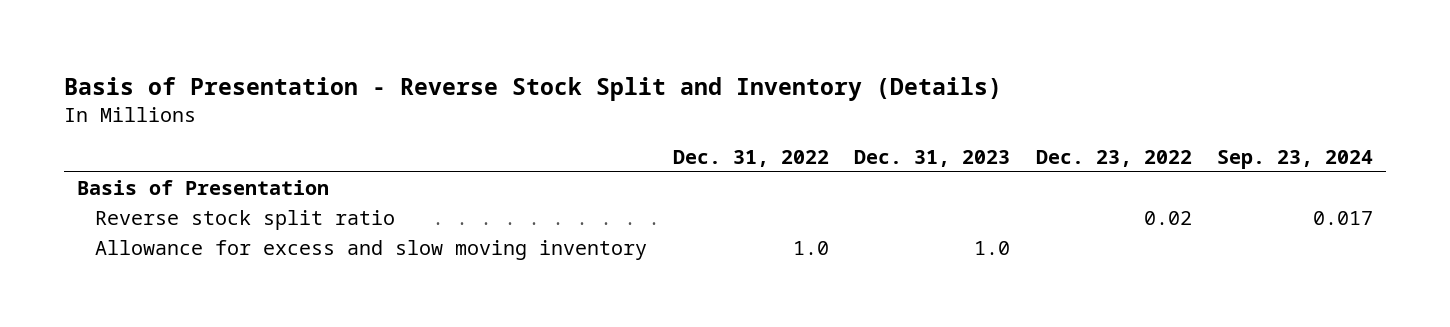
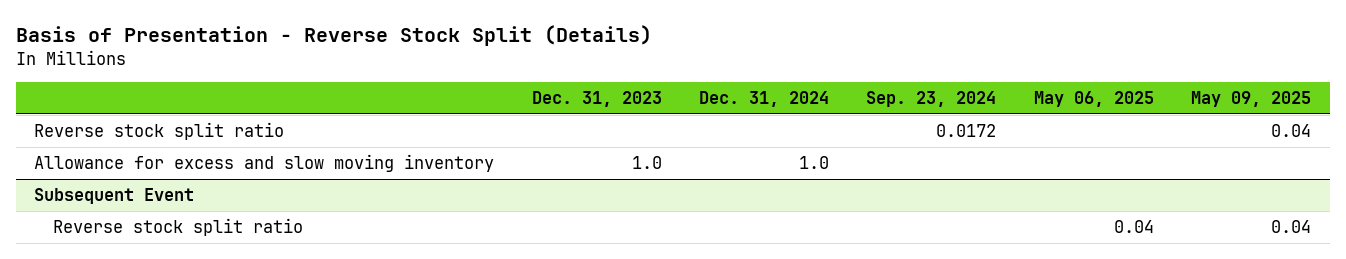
[63,77,1002,102] Basis of Presentation - Reverse Stock Split and Inventory (Details) -> [15,25,652,47] Basis of Presentation - Reverse Stock Split (Details)
[672,150,829,168] Dec. 31, 2022 -> none
[1035,150,1192,168] Dec. 23, 2022 -> none
none -> [699,91,830,108] Dec. 31, 2024
none -> [1033,91,1154,108] May 06, 2025
none -> [1191,91,1312,108] May 09, 2025
[76,180,329,196] Basis of Presentation -> none
[1313,211,1374,226] 0.017 -> [936,124,997,138] 0.0172
none -> [34,188,195,205] Subsequent Event
none -> [52,218,303,237] Reverse stock split ratio

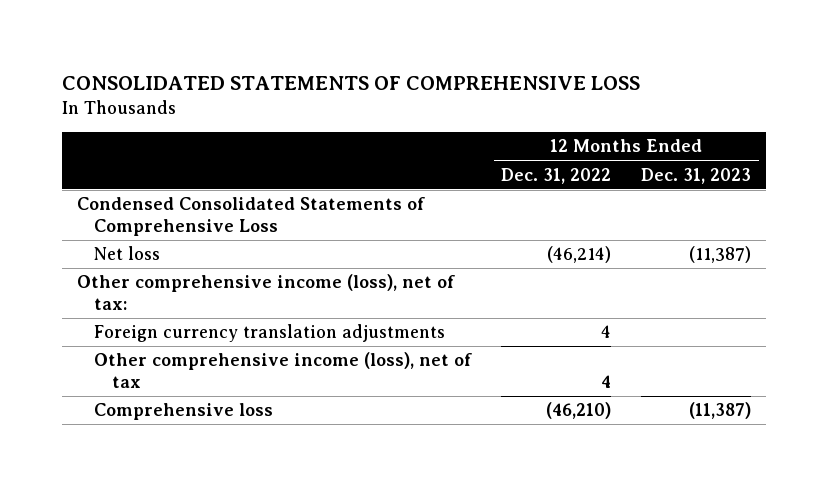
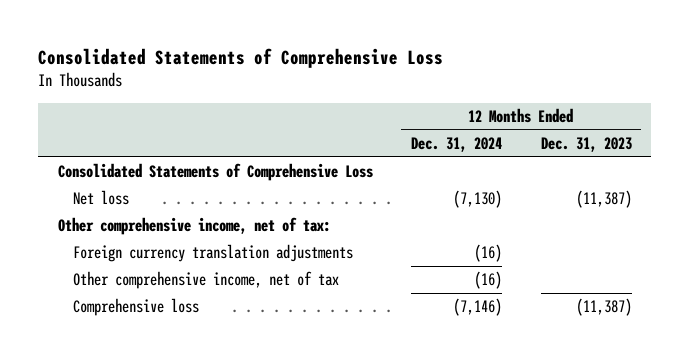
[61,75,640,90] CONSOLIDATED STATEMENTS OF COMPREHENSIVE LOSS -> [38,47,444,68] Consolidated Statements of Comprehensive Loss
[501,167,612,184] Dec. 31, 2022 -> none
none -> [411,136,503,152] Dec. 31, 2024
[76,197,425,237] Condensed Consolidated Statements of Comprehensive Loss -> [57,163,373,182] Consolidated Statements of Comprehensive Loss
[76,274,455,311] Other comprehensive income (loss), net of tax: -> [57,217,331,236] Other comprehensive income, net of tax:
[94,352,473,389] Other comprehensive income (loss), net of tax -> [73,271,340,290] Other comprehensive income, net of tax

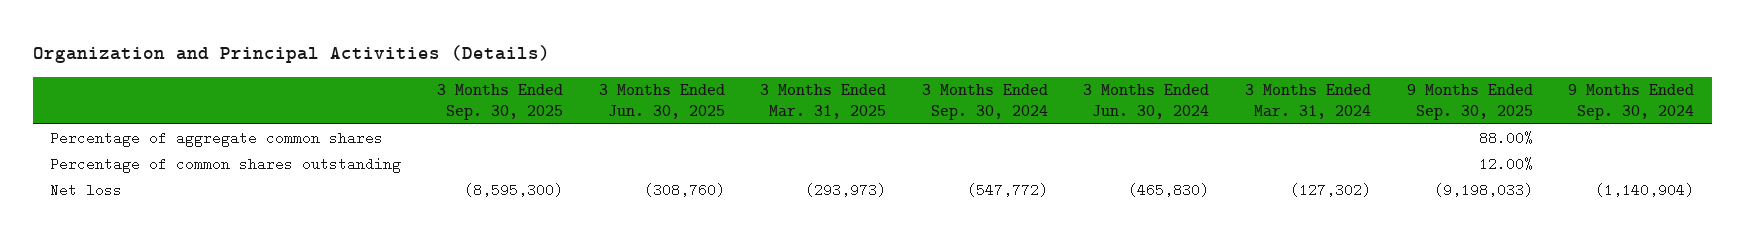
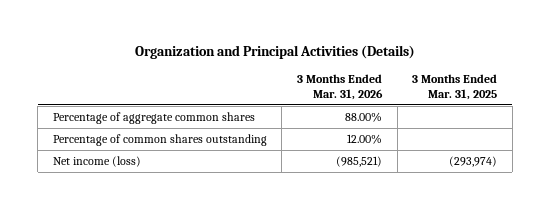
[436,84,563,120] 3 Months Ended Sep. 30, 2025 -> none
[598,84,725,119] 3 Months Ended Jun. 30, 2025 -> none
[921,84,1048,120] 3 Months Ended Sep. 30, 2024 -> none
[1083,84,1210,119] 3 Months Ended Jun. 30, 2024 -> none
[1245,84,1372,119] 3 Months Ended Mar. 31, 2024 -> none
[1406,84,1533,120] 9 Months Ended Sep. 30, 2025 -> none
[1568,84,1695,120] 9 Months Ended Sep. 30, 2024 -> none
none -> [297,74,384,101] 3 Months Ended Mar. 31, 2026
[50,183,123,198] Net loss -> [52,155,141,167] Net income (loss)
[805,183,887,198] (293,973) -> [449,155,498,167] (293,974)

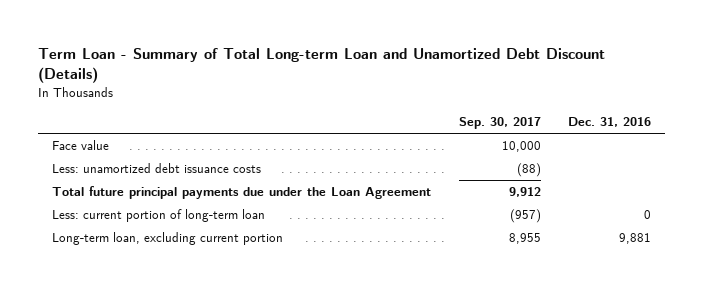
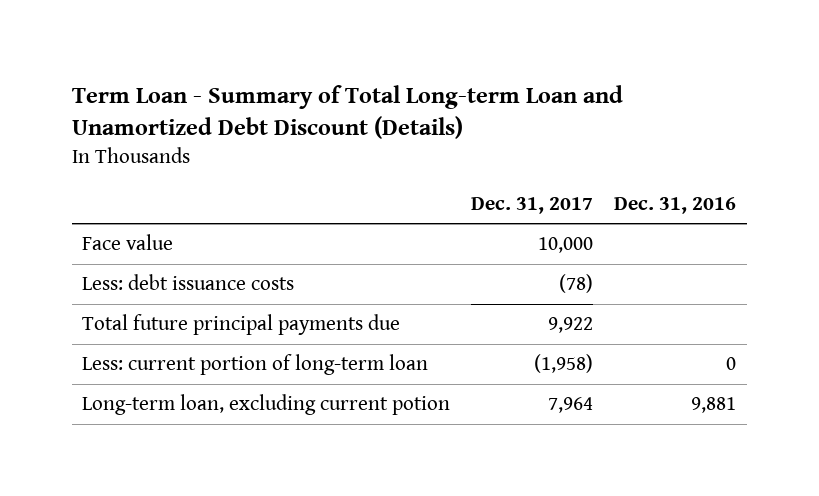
[458,117,541,130] Sep. 30, 2017 -> none
none -> [471,196,594,214] Dec. 31, 2017
[52,162,262,173] Less: unamortized debt issuance costs -> [82,274,295,291] Less: debt issuance costs
[52,185,432,199] Total future principal payments due under the Loan Agreement -> [82,314,401,336] Total future principal payments due
[52,231,284,245] Long-term loan, excluding current portion -> [82,394,451,416] Long-term loan, excluding current potion

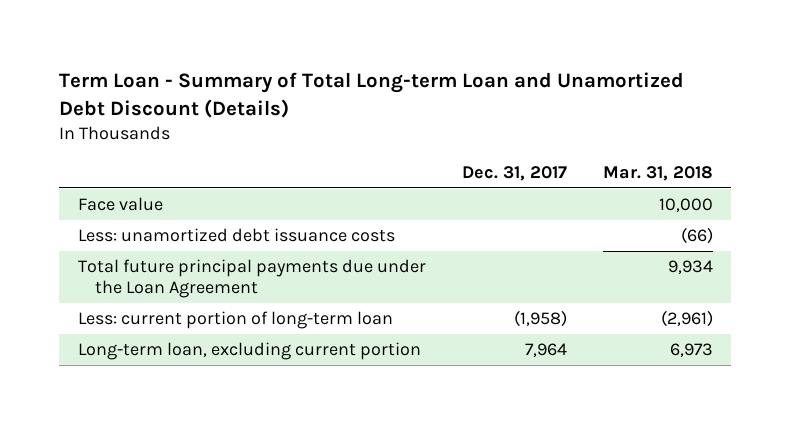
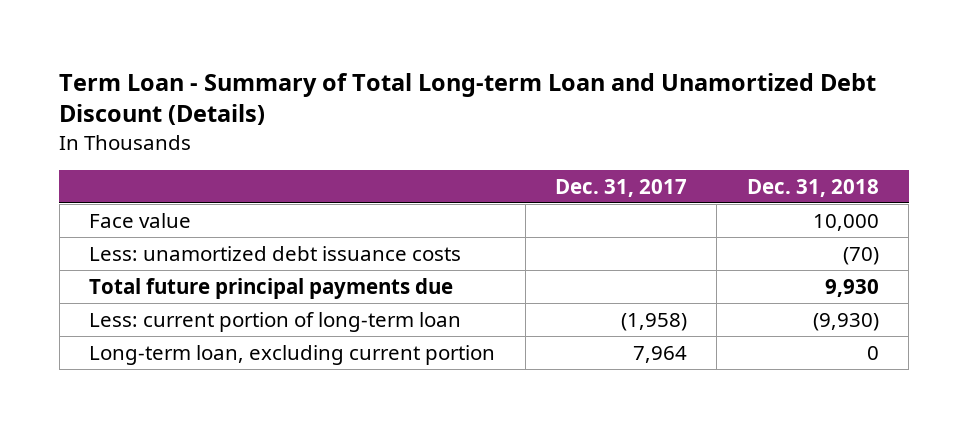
[602,166,713,182] Mar. 31, 2018 -> none
none -> [746,178,879,197] Dec. 31, 2018
[77,258,426,298] Total future principal payments due under the Loan Agreement -> [89,277,454,299] Total future principal payments due

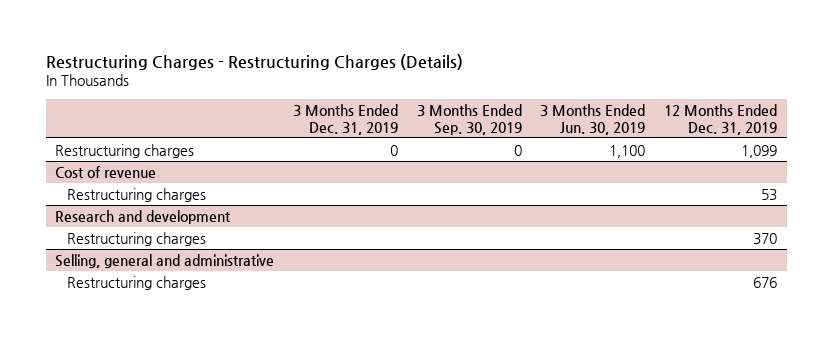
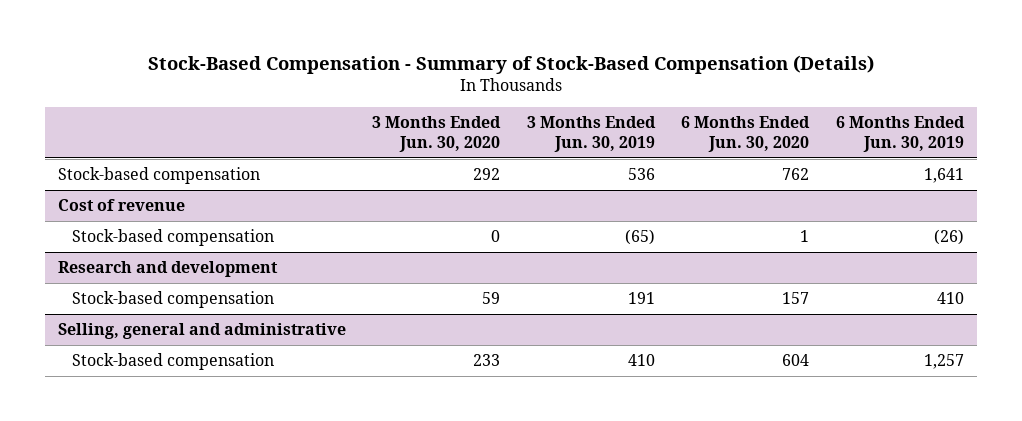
[45,53,463,70] Restructuring Charges - Restructuring Charges (Details) -> [147,54,874,74] Stock-Based Compensation - Summary of Stock-Based Compensation (Details)
[292,103,398,135] 3 Months Ended Dec. 31, 2019 -> none
[416,103,522,135] 3 Months Ended Sep. 30, 2019 -> none
[664,103,778,135] 12 Months Ended Dec. 31, 2019 -> none
none -> [372,116,502,153] 3 Months Ended Jun. 30, 2020
none -> [681,116,811,153] 6 Months Ended Jun. 30, 2020
none -> [835,116,965,153] 6 Months Ended Jun. 30, 2019
[54,143,194,158] Restructuring charges -> none
none -> [57,167,260,185] Stock-based compensation
[66,187,206,202] Restructuring charges -> none
none -> [72,229,275,247] Stock-based compensation
[66,231,206,246] Restructuring charges -> none
none -> [72,291,275,309] Stock-based compensation
[66,275,206,290] Restructuring charges -> none
none -> [72,353,275,371] Stock-based compensation

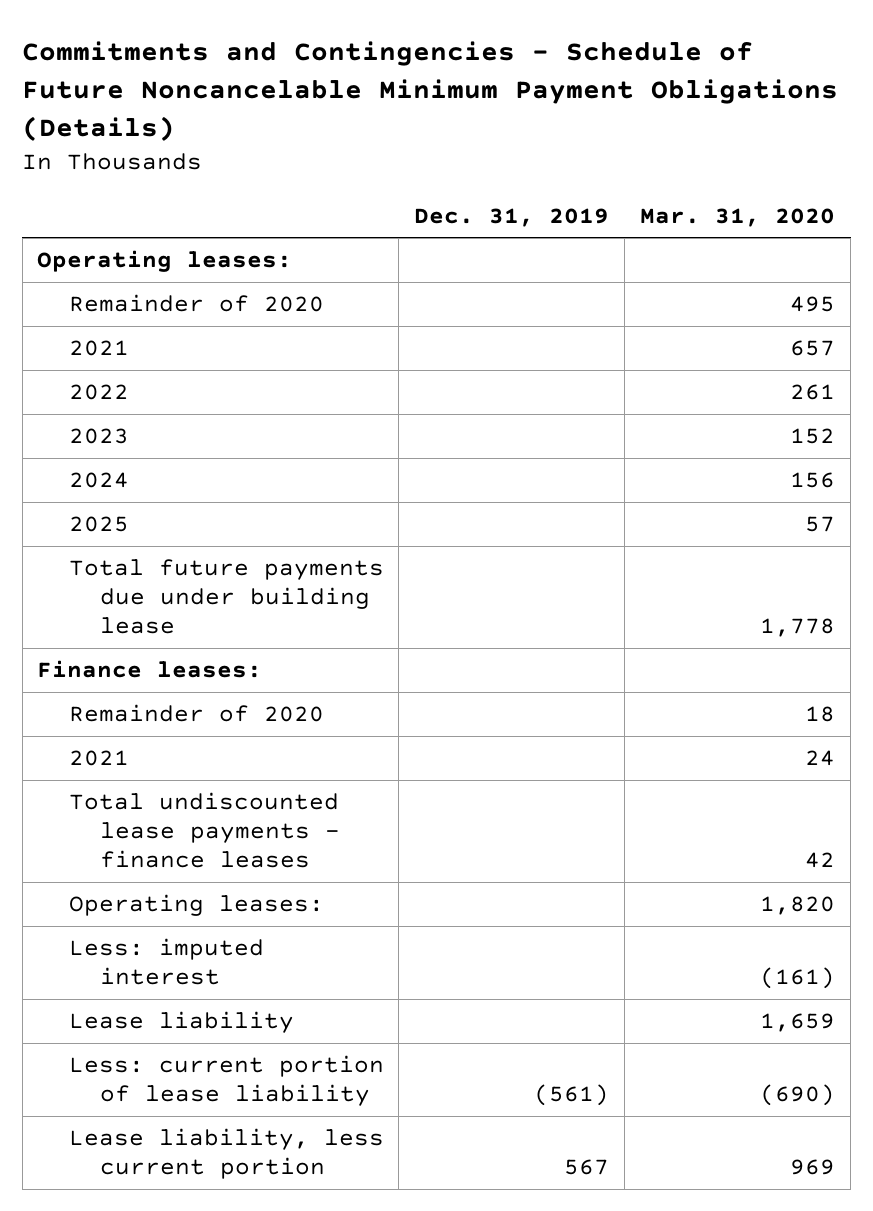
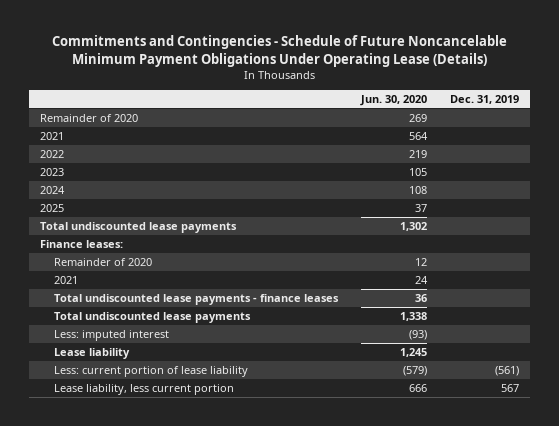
[22,40,839,141] Commitments and Contingencies - Schedule of Future Noncancelable Minimum Payment Obligations (Details) -> [51,35,507,67] Commitments and Contingencies - Schedule of Future Noncancelable Minimum Payment Obligations Under Operating Lease (Details)
[640,207,836,227] Mar. 31, 2020 -> none
none -> [359,94,427,106] Jun. 30, 2020
[37,250,293,273] Operating leases: -> none
[68,559,384,635] Total future payments due under building lease -> [40,221,238,233] Total undiscounted lease payments
[68,894,324,917] Operating leases: -> [54,311,252,323] Total undiscounted lease payments

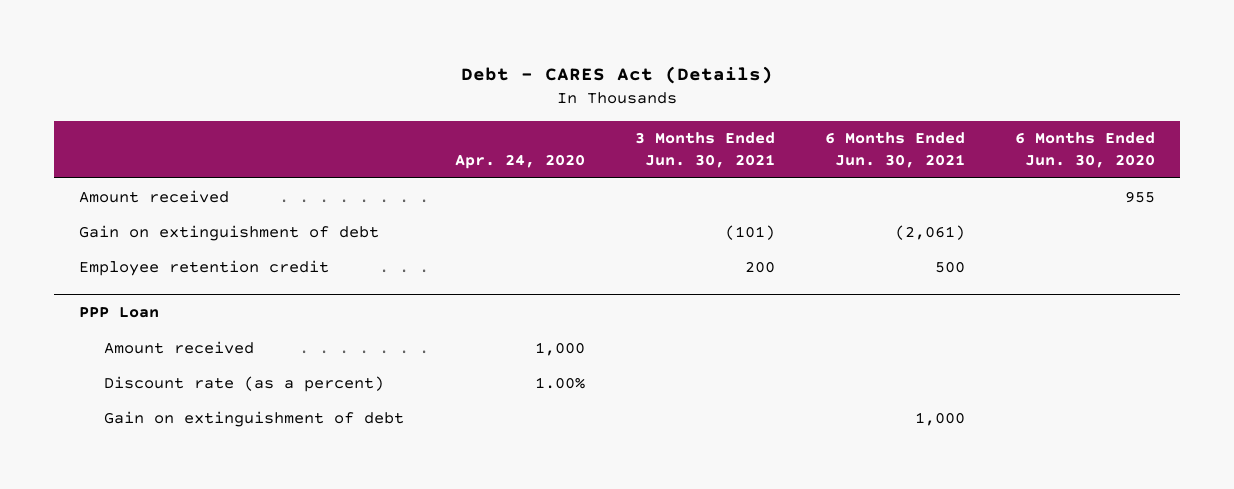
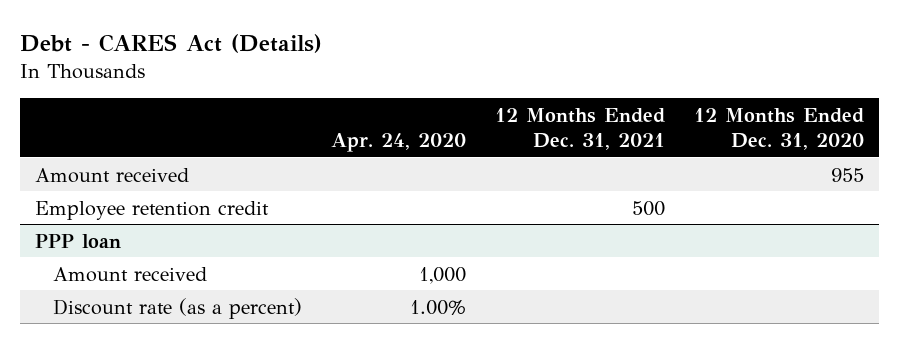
[634,132,775,169] 3 Months Ended Jun. 30, 2021 -> none
[824,132,965,169] 6 Months Ended Jun. 30, 2021 -> none
[1015,132,1156,169] 6 Months Ended Jun. 30, 2020 -> none
none -> [495,108,666,150] 12 Months Ended Dec. 31, 2021
none -> [694,108,865,150] 12 Months Ended Dec. 31, 2020
[78,224,379,241] Gain on extinguishment of debt -> none
[78,307,159,319] PPP Loan -> [34,233,121,248] PPP loan
[104,410,405,427] Gain on extinguishment of debt -> none

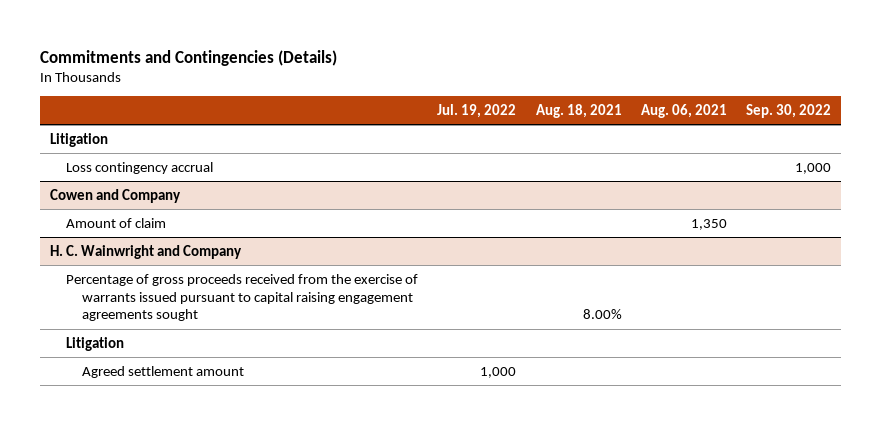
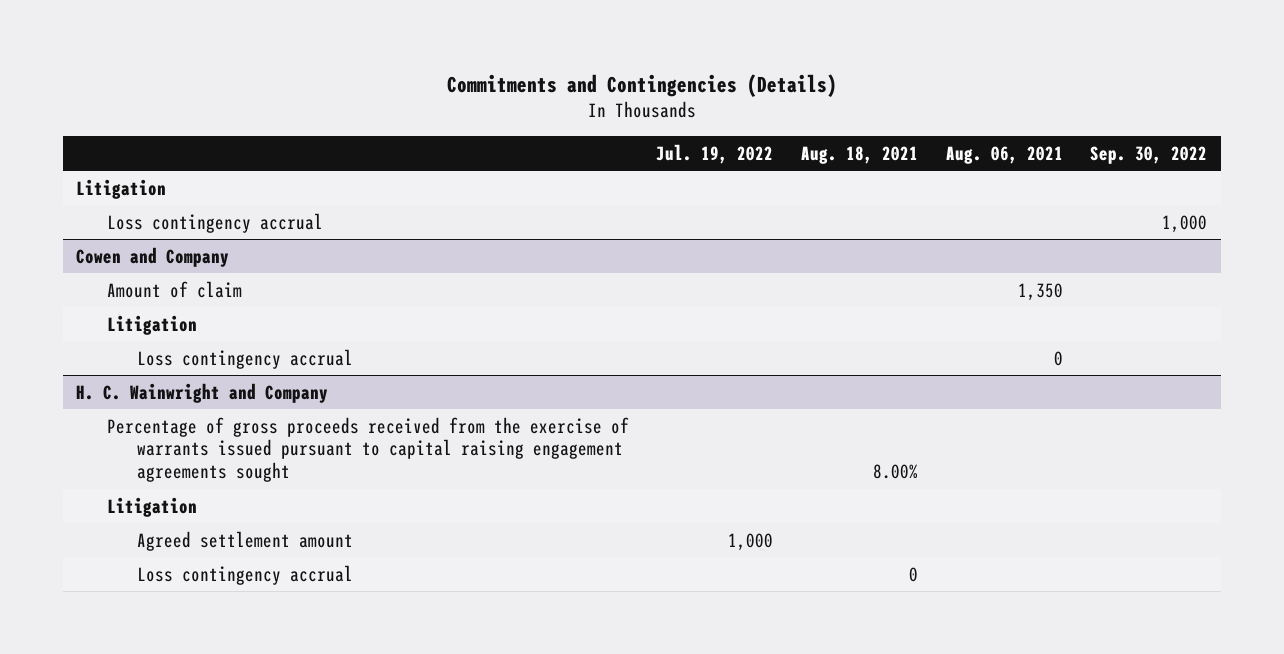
none -> [106,314,197,335] Litigation
none -> [136,348,353,369] Loss contingency accrual
none -> [136,564,353,585] Loss contingency accrual

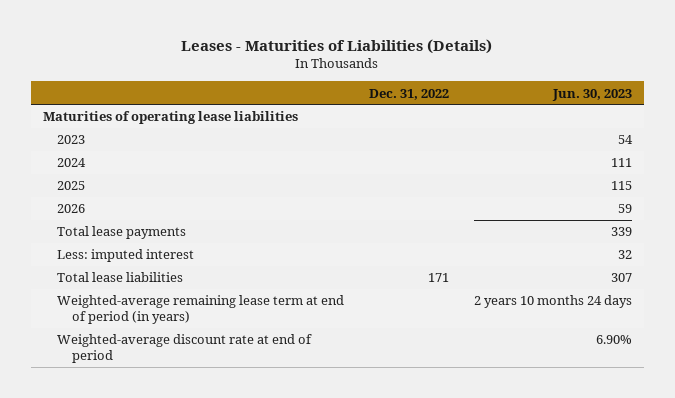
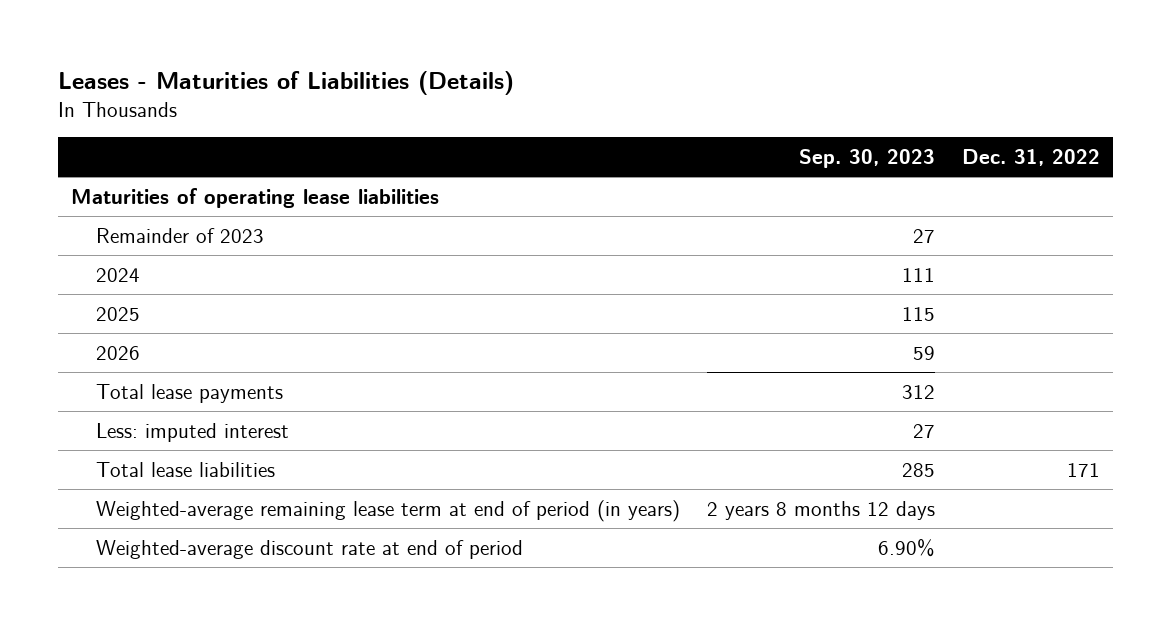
[551,88,632,101] Jun. 30, 2023 -> none
none -> [798,148,935,168] Sep. 30, 2023
[57,135,86,145] 2023 -> [95,227,264,243] Remainder of 2023

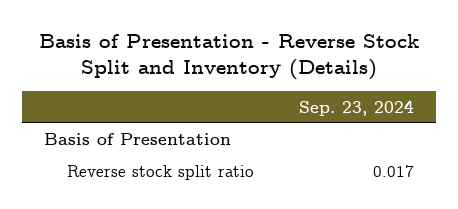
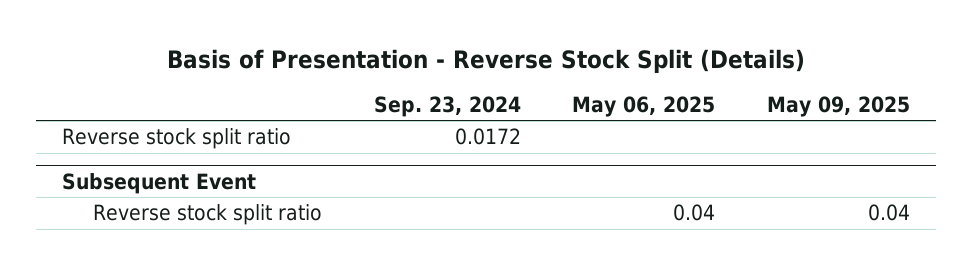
[38,33,419,81] Basis of Presentation - Reverse Stock Split and Inventory (Details) -> [166,48,805,73] Basis of Presentation - Reverse Stock Split (Details)
none -> [572,95,716,117] May 06, 2025
none -> [766,95,910,117] May 09, 2025
[44,132,232,145] Basis of Presentation -> none
[372,164,414,177] 0.017 -> [454,128,521,146] 0.0172
none -> [61,172,256,194] Subsequent Event
none -> [92,204,322,226] Reverse stock split ratio

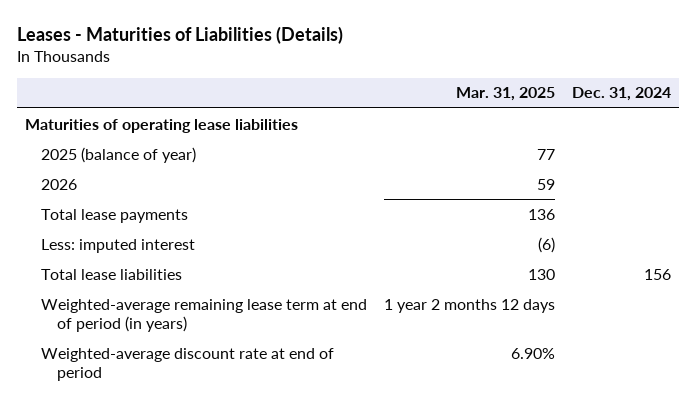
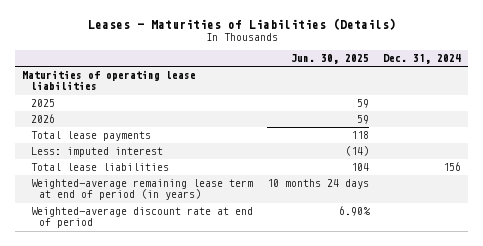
[455,87,555,102] Mar. 31, 2025 -> none
none -> [290,54,369,65] Jun. 30, 2025
[40,146,196,163] 2025 (balance of year) -> [30,99,55,108] 2025

